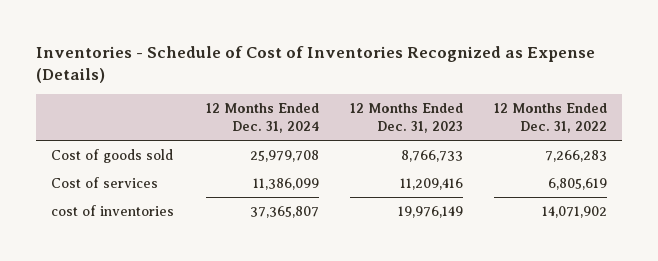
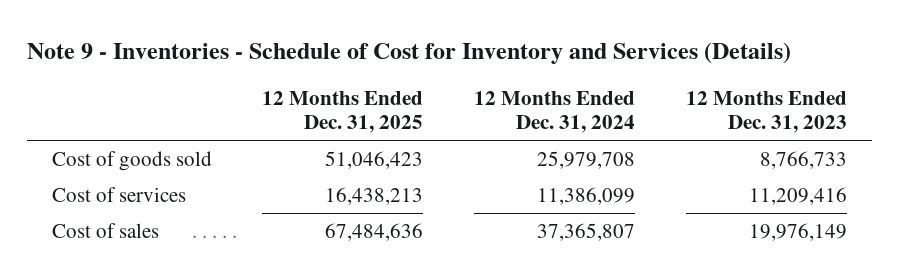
[35,45,595,83] Inventories - Schedule of Cost of Inventories Recognized as Expense (Details) -> [26,42,791,65] Note 9 - Inventories - Schedule of Cost for Inventory and Services (Details)
[493,102,607,134] 12 Months Ended Dec. 31, 2022 -> none
none -> [262,90,424,134] 12 Months Ended Dec. 31, 2025
[51,204,175,216] cost of inventories -> [51,222,159,238] Cost of sales

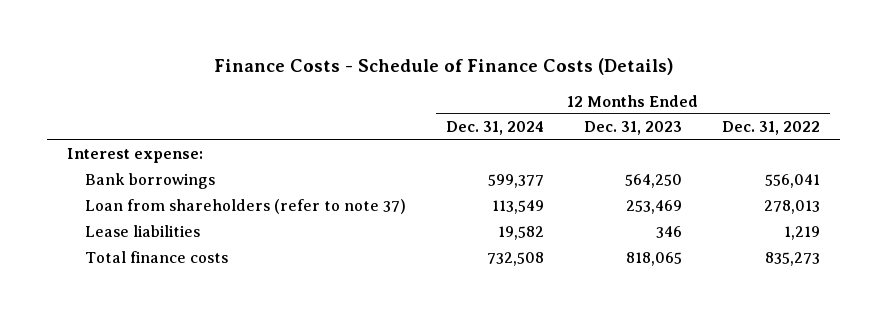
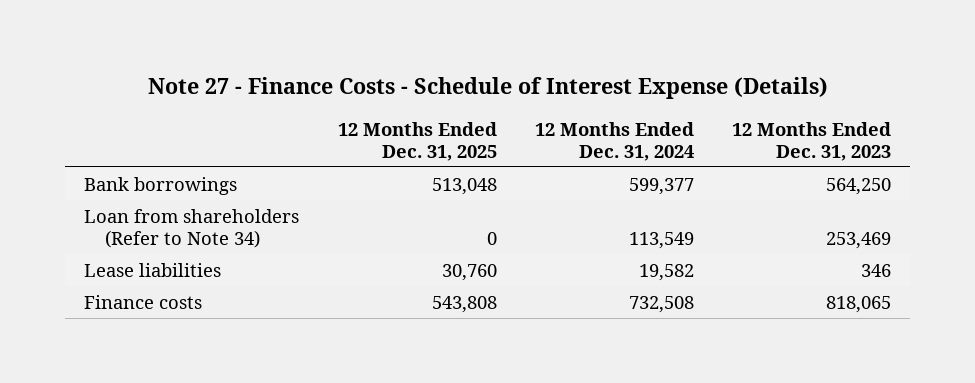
[213,58,674,76] Finance Costs - Schedule of Finance Costs (Details) -> [147,77,828,100] Note 27 - Finance Costs - Schedule of Interest Expense (Details)
[721,121,820,136] Dec. 31, 2022 -> none
none -> [337,121,497,161] 12 Months Ended Dec. 31, 2025
[67,148,204,164] Interest expense: -> none
[84,199,406,215] Loan from shareholders (refer to note 37) -> [84,208,300,248] Loan from shareholders (Refer to Note 34)
[84,251,228,264] Total finance costs -> [84,294,203,309] Finance costs

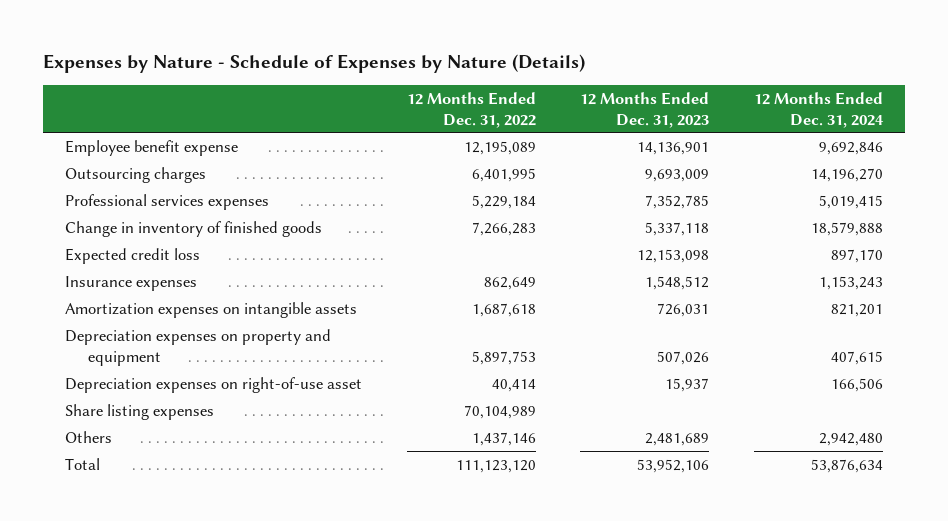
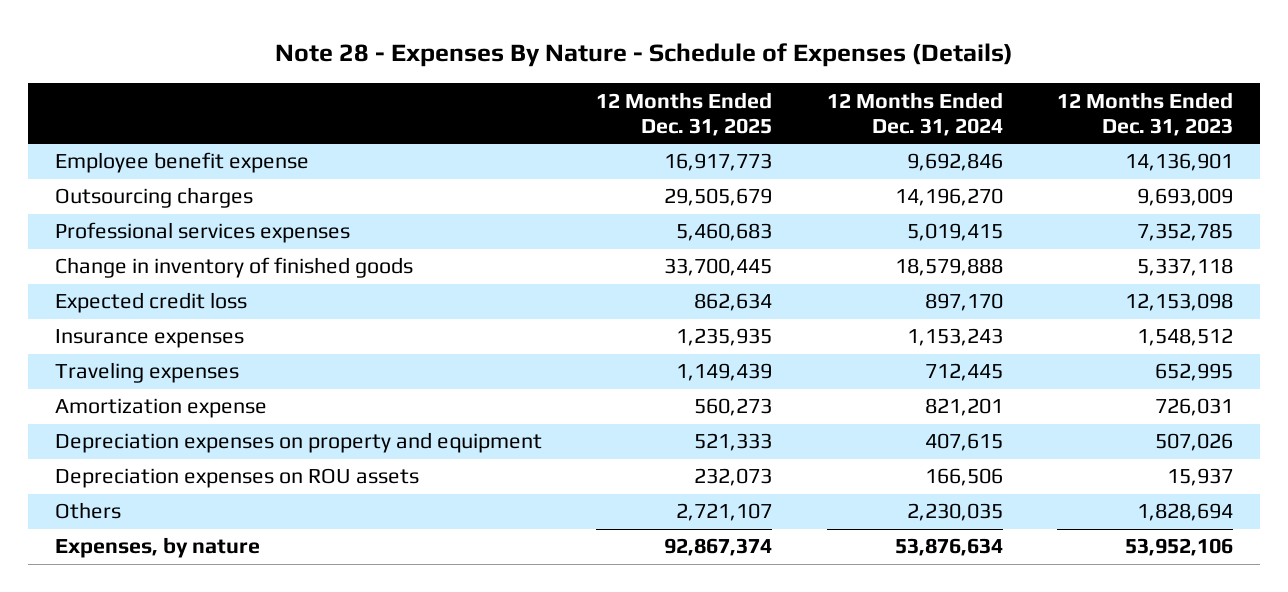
[42,54,585,74] Expenses by Nature - Schedule of Expenses by Nature (Details) -> [274,43,1013,68] Note 28 - Expenses By Nature - Schedule of Expenses (Details)
[406,91,536,128] 12 Months Ended Dec. 31, 2022 -> none
none -> [596,91,773,136] 12 Months Ended Dec. 31, 2025
none -> [54,362,239,384] Traveling expenses
[65,301,358,318] Amortization expenses on intangible assets -> [54,398,267,419] Amortization expense
[65,403,215,420] Share listing expenses -> none
[65,376,363,393] Depreciation expenses on right-of-use asset -> [54,468,419,489] Depreciation expenses on ROU assets
[645,432,710,446] 2,481,689 -> [1137,503,1234,522] 1,828,694
[818,432,883,446] 2,942,480 -> [906,503,1003,522] 2,230,035
[65,457,101,470] Total -> [54,537,260,559] Expenses, by nature

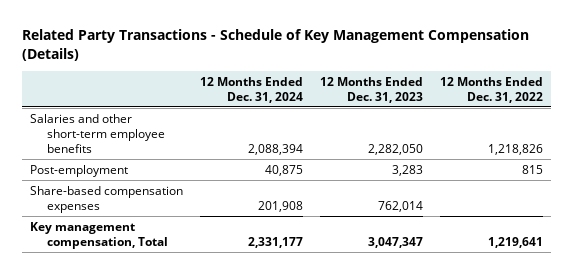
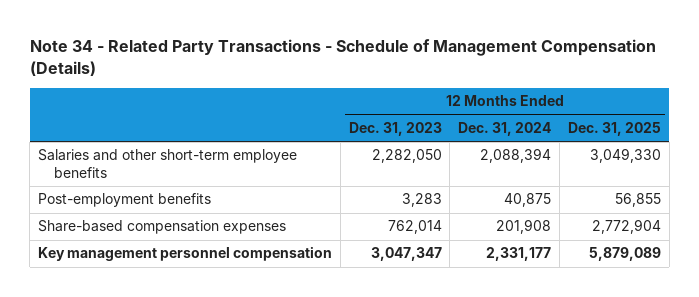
[21,29,529,61] Related Party Transactions - Schedule of Key Management Compensation (Details) -> [29,38,656,76] Note 34 - Related Party Transactions - Schedule of Management Compensation (Details)
[439,76,543,103] 12 Months Ended Dec. 31, 2022 -> none
none -> [567,122,661,137] Dec. 31, 2025
[30,164,129,177] Post-employment -> [38,193,212,208] Post-employment benefits
[30,221,169,249] Key management compensation, Total -> [38,246,333,262] Key management personnel compensation

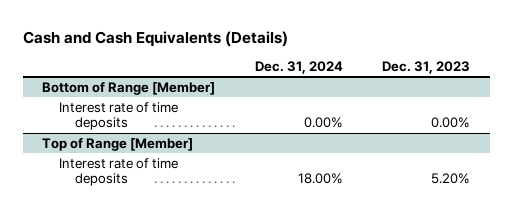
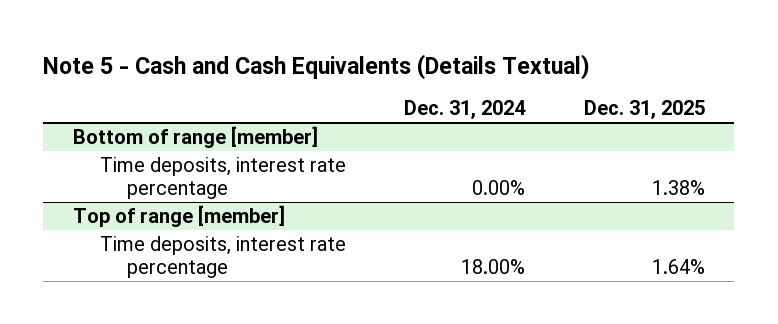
[22,31,288,48] Cash and Cash Equivalents (Details) -> [43,54,591,81] Note 5 - Cash and Cash Equivalents (Details Textual)
[382,61,471,75] Dec. 31, 2023 -> none
none -> [583,100,705,120] Dec. 31, 2025
[42,81,216,95] Bottom of Range [Member] -> [72,126,318,149] Bottom of range [member]
[58,101,178,131] Interest rate of time deposits -> [99,157,346,200] Time deposits, interest rate percentage
[42,137,194,151] Top of Range [Member] -> [72,205,285,228] Top of range [member]
[58,157,178,187] Interest rate of time deposits -> [99,236,346,279] Time deposits, interest rate percentage

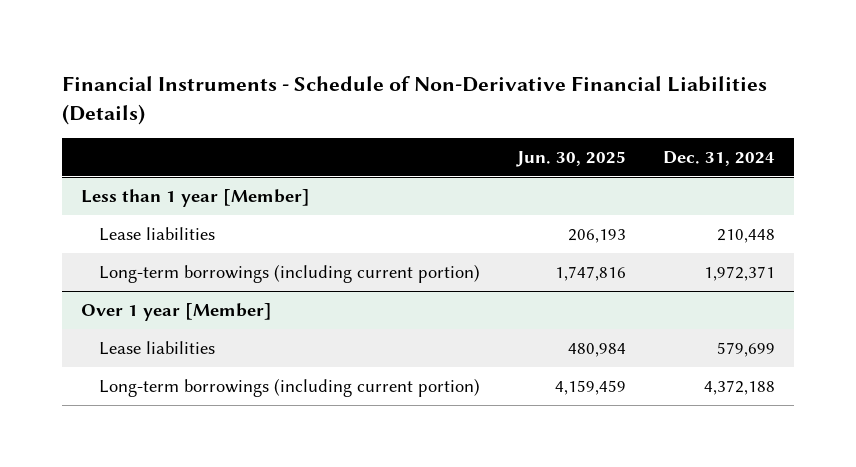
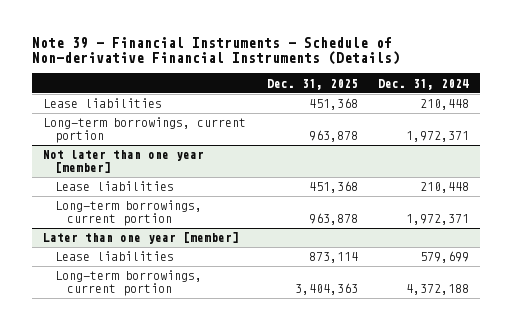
[62,75,768,125] Financial Instruments - Schedule of Non-Derivative Financial Liabilities (Details) -> [32,36,401,66] Note 39 - Financial Instruments - Schedule of Non-derivative Financial Instruments (Details)
[516,150,627,167] Jun. 30, 2025 -> none
none -> [266,78,358,90] Dec. 31, 2025
[80,188,310,207] Less than 1 year [Member] -> none
[99,263,481,283] Long-term borrowings (including current portion) -> [42,117,246,143] Long-term borrowings, current portion
none -> [42,150,204,173] Not later than one year [member]
none -> [54,181,174,192] Lease liabilities
none -> [54,200,202,226] Long-term borrowings, current portion
[80,302,272,321] Over 1 year [Member] -> [42,232,239,245] Later than one year [member]
[99,377,481,397] Long-term borrowings (including current portion) -> [54,270,202,296] Long-term borrowings, current portion

